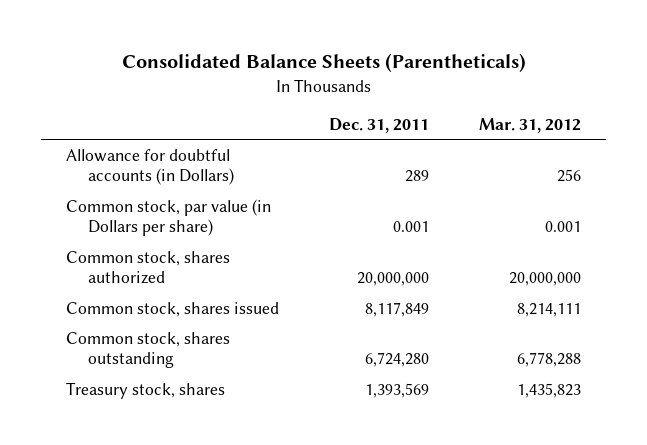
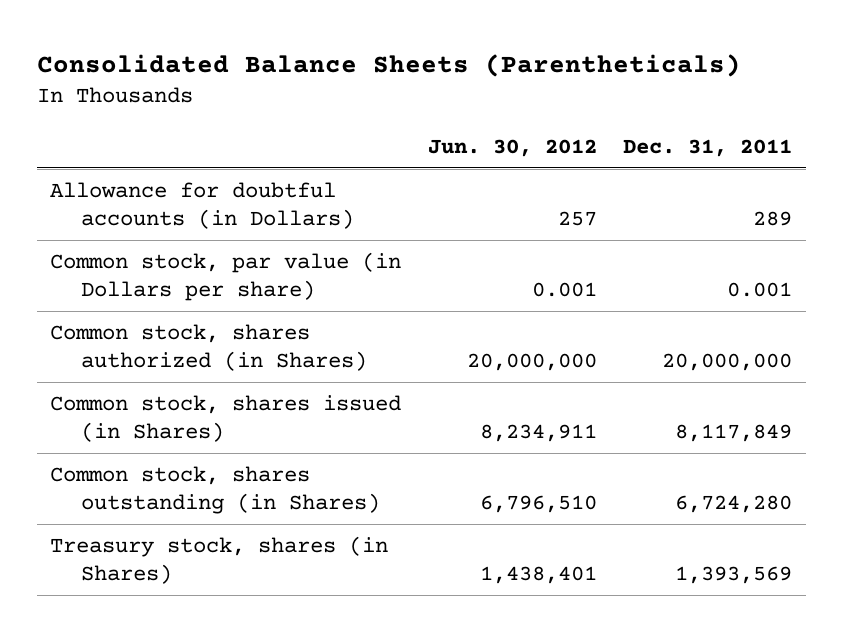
[479,117,582,133] Mar. 31, 2012 -> none
none -> [427,138,597,157] Jun. 30, 2012
[65,250,230,285] Common stock, shares authorized -> [50,324,368,371] Common stock, shares authorized (in Shares)
[65,301,279,317] Common stock, shares issued -> [50,395,402,442] Common stock, shares issued (in Shares)
[65,331,230,369] Common stock, shares outstanding -> [50,466,381,514] Common stock, shares outstanding (in Shares)
[65,381,225,399] Treasury stock, shares -> [50,536,389,584] Treasury stock, shares (in Shares)

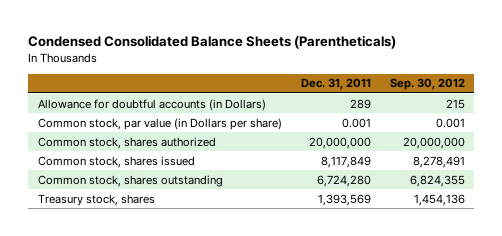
[36,53,741,77] Consolidated Balance Sheets (Parentheticals) -> [28,35,397,50] Condensed Consolidated Balance Sheets (Parentheticals)
[427,138,597,157] Jun. 30, 2012 -> none
none -> [389,78,465,91] Sep. 30, 2012
[50,324,368,371] Common stock, shares authorized (in Shares) -> [37,136,216,149] Common stock, shares authorized
[50,395,402,442] Common stock, shares issued (in Shares) -> [37,155,195,168] Common stock, shares issued
[50,466,381,514] Common stock, shares outstanding (in Shares) -> [37,174,223,187] Common stock, shares outstanding
[50,536,389,584] Treasury stock, shares (in Shares) -> [37,193,155,206] Treasury stock, shares

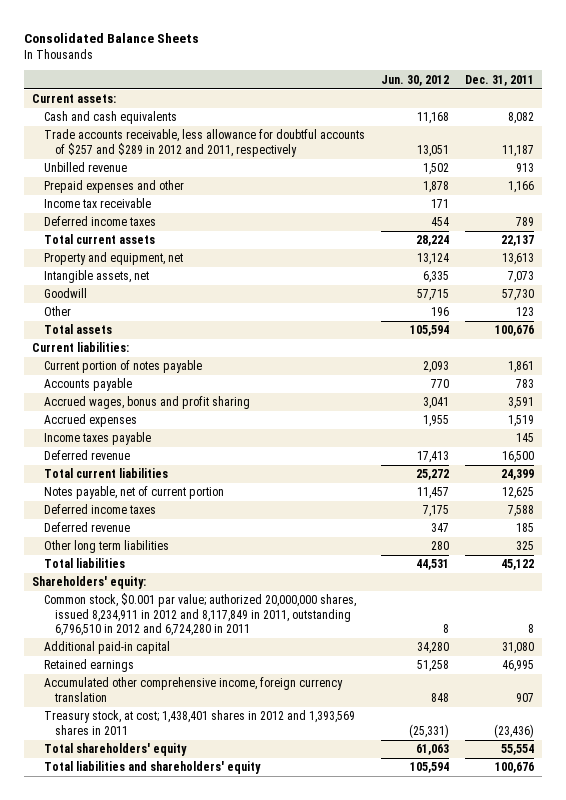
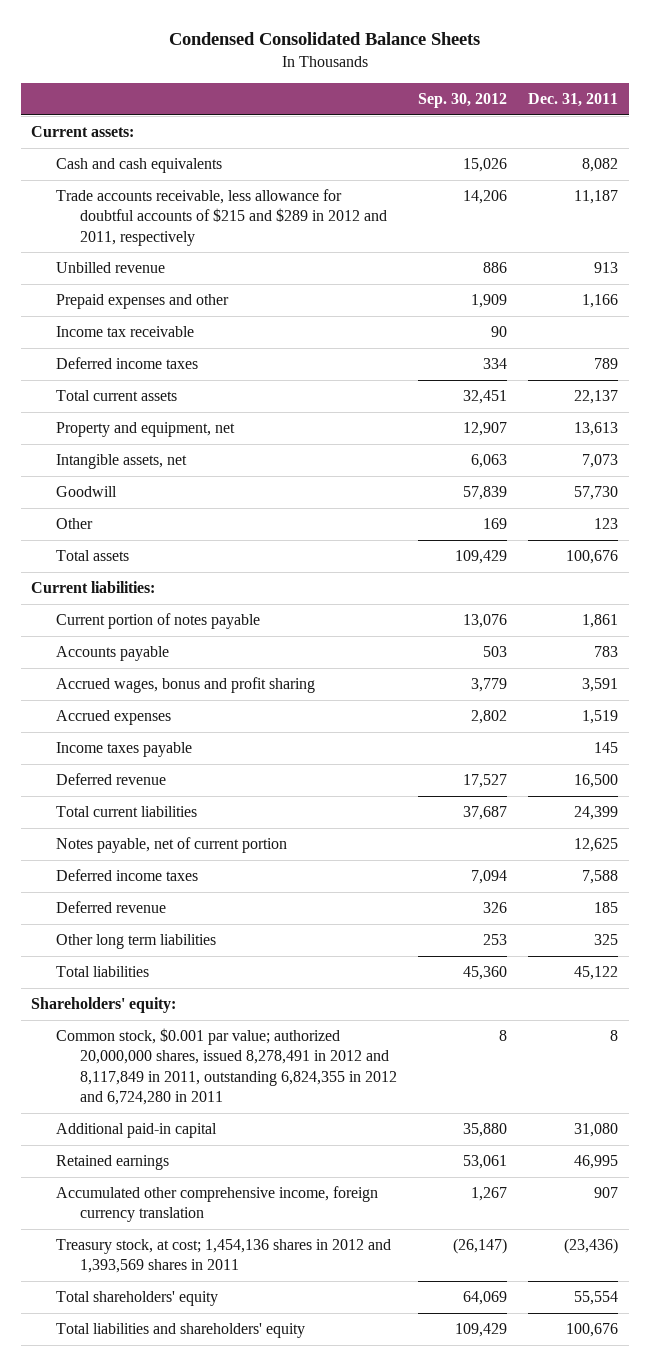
[24,32,200,43] Consolidated Balance Sheets -> [168,32,480,46] Condensed Consolidated Balance Sheets
[380,74,449,86] Jun. 30, 2012 -> none
none -> [418,93,508,109] Sep. 30, 2012
[43,129,365,157] Trade accounts receivable, less allowance for doubtful accounts of $257 and $289 in 2012 and 2011, respectively -> [55,188,388,246] Trade accounts receivable, less allowance for doubtful accounts of $215 and $289 in 2012 and 2011, respectively
[43,593,356,637] Common stock, $0.001 par value; authorized 20,000,000 shares, issued 8,234,911 in 2012 and 8,117,849 in 2011, outstanding 6,796,510 in 2012 and 6,724,280 in 2011 -> [55,1027,398,1106] Common stock, $0.001 par value; authorized 20,000,000 shares, issued 8,278,491 in 2012 and 8,117,849 in 2011, outstanding 6,824,355 in 2012 and 6,724,280 in 2011
[43,710,355,735] Treasury stock, at cost; 1,438,401 shares in 2012 and 1,393,569 shares in 2011 -> [55,1238,391,1274] Treasury stock, at cost; 1,454,136 shares in 2012 and 1,393,569 shares in 2011

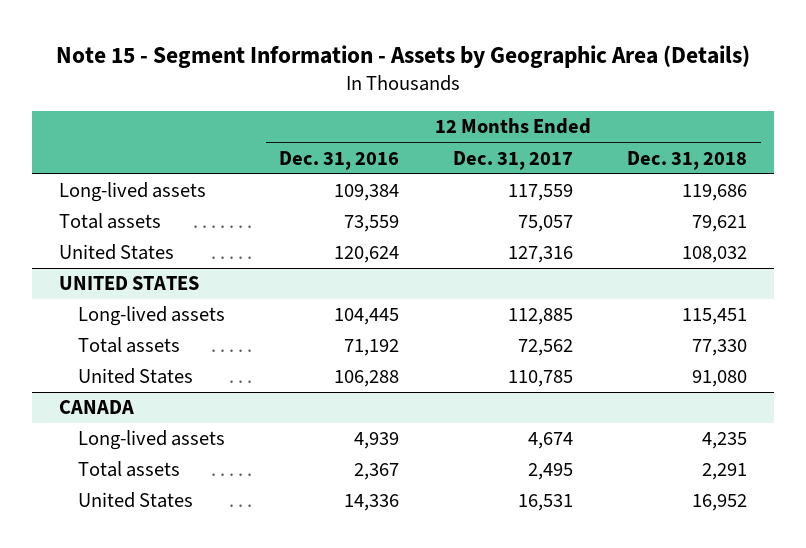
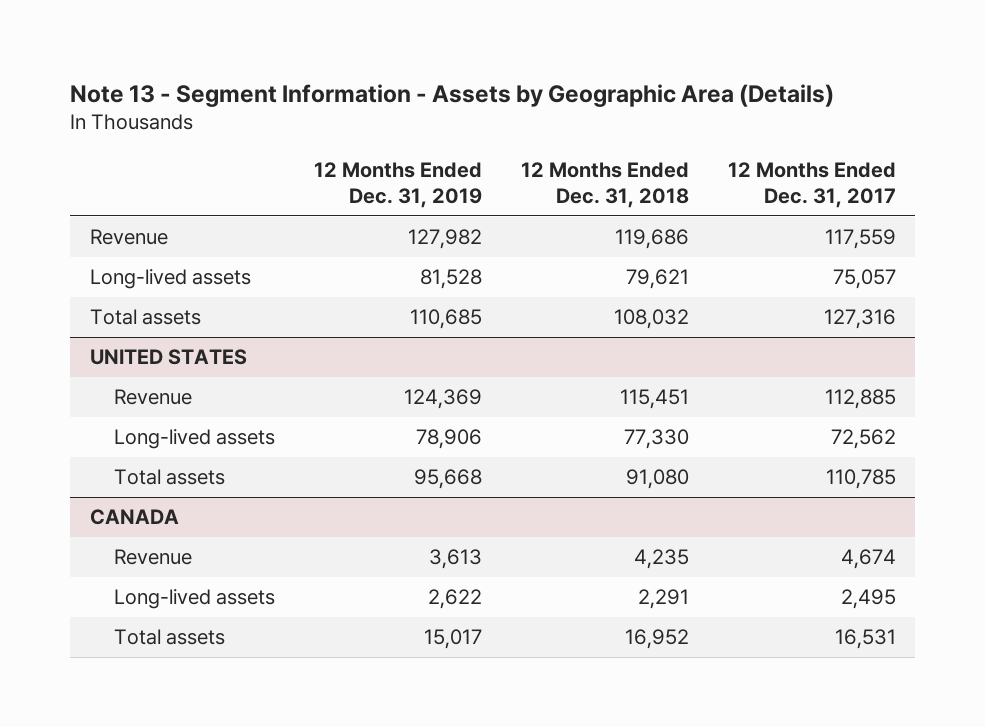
[55,45,750,69] Note 15 - Segment Information - Assets by Geographic Area (Details) -> [70,83,835,107] Note 13 - Segment Information - Assets by Geographic Area (Details)
[279,150,400,170] Dec. 31, 2016 -> none
none -> [314,161,483,208] 12 Months Ended Dec. 31, 2019
[58,244,174,261] United States -> none
none -> [89,229,168,246] Revenue
[508,184,574,202] 117,559 -> [832,269,896,290] 75,057
[682,184,748,202] 119,686 -> [626,269,690,290] 79,621
[518,215,574,233] 75,057 -> [823,309,896,330] 127,316
[692,215,748,233] 79,621 -> [614,309,690,330] 108,032
[78,368,194,385] United States -> none
none -> [114,389,193,406] Revenue
[508,308,574,326] 112,885 -> [830,429,896,450] 72,562
[682,308,748,326] 115,451 -> [624,429,690,450] 77,330
[518,339,574,357] 72,562 -> [825,469,896,490] 110,785
[692,339,748,357] 77,330 -> [626,469,690,490] 91,080
[78,492,194,509] United States -> none
none -> [114,549,193,566] Revenue
[528,432,574,450] 4,674 -> [840,589,896,610] 2,495
[702,432,748,450] 4,235 -> [638,589,690,610] 2,291
[528,463,574,481] 2,495 -> [834,629,896,650] 16,531
[702,463,748,481] 2,291 -> [625,629,690,650] 16,952

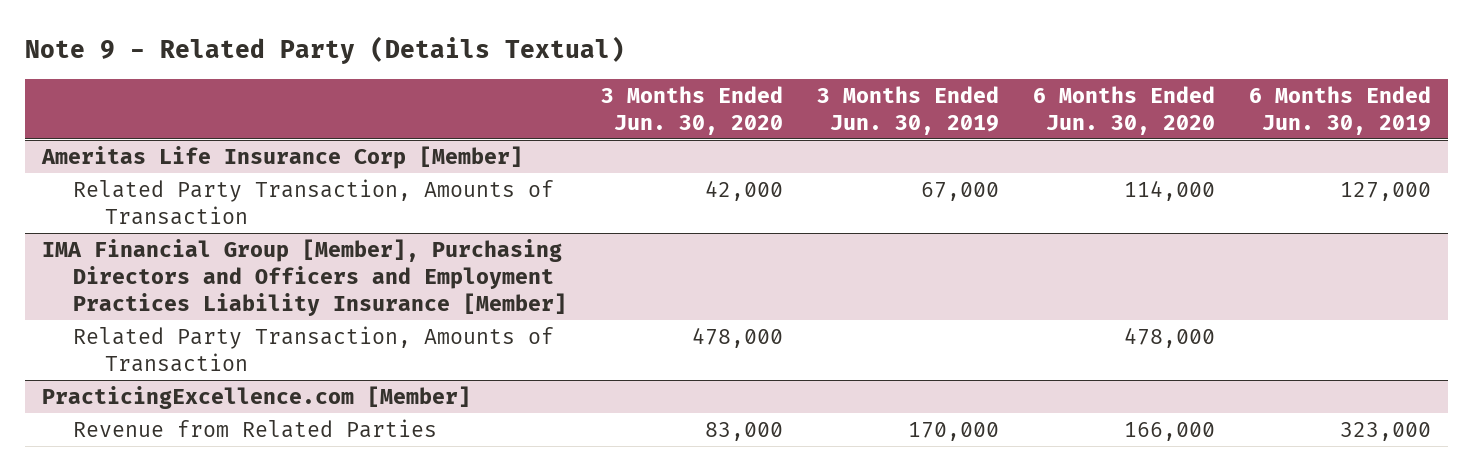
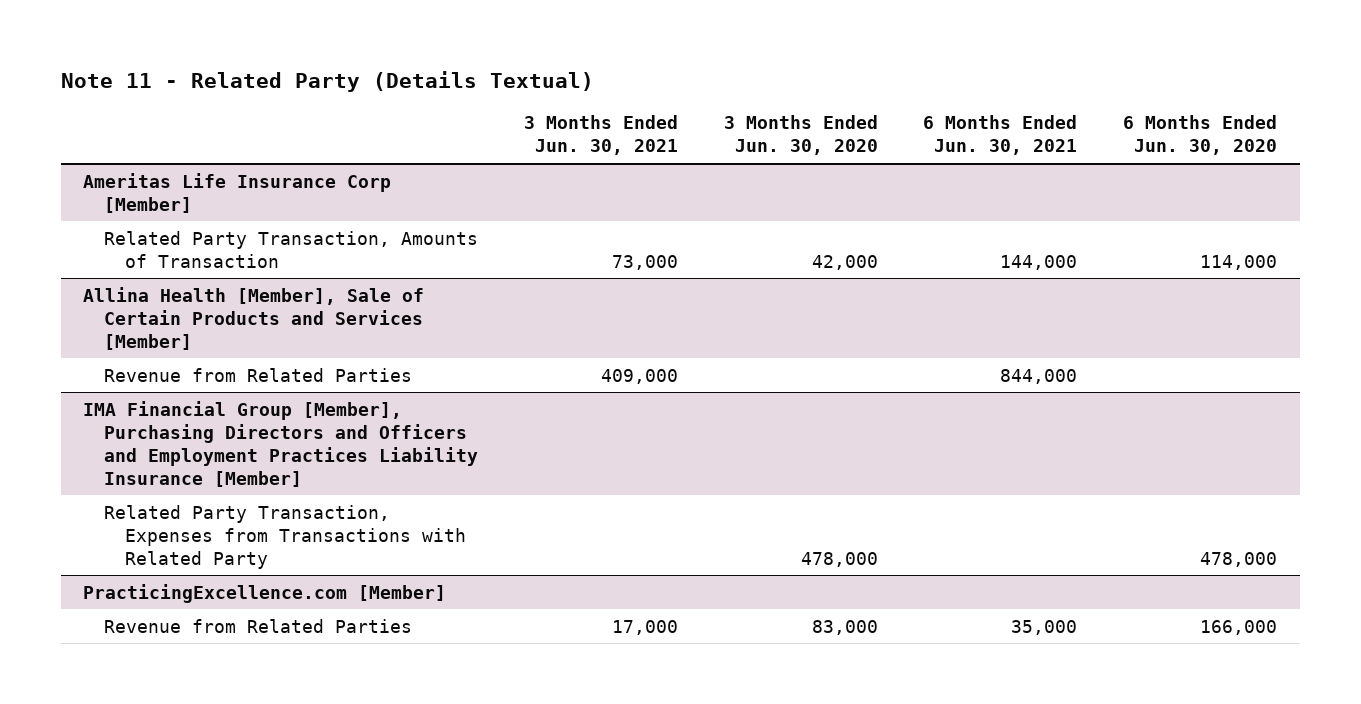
[25,35,626,64] Note 9 - Related Party (Details Textual) -> [60,71,594,93] Note 11 - Related Party (Details Textual)
[817,85,1000,135] 3 Months Ended Jun. 30, 2019 -> none
[1248,85,1431,135] 6 Months Ended Jun. 30, 2019 -> none
none -> [523,115,678,156] 3 Months Ended Jun. 30, 2021
none -> [923,115,1078,156] 6 Months Ended Jun. 30, 2021
none -> [83,286,425,350] Allina Health [Member], Sale of Certain Products and Services [Member]
none -> [104,367,413,382] Revenue from Related Parties
[73,325,555,372] Related Party Transaction, Amounts of Transaction -> [104,504,466,569] Related Party Transaction, Expenses from Transactions with Related Party

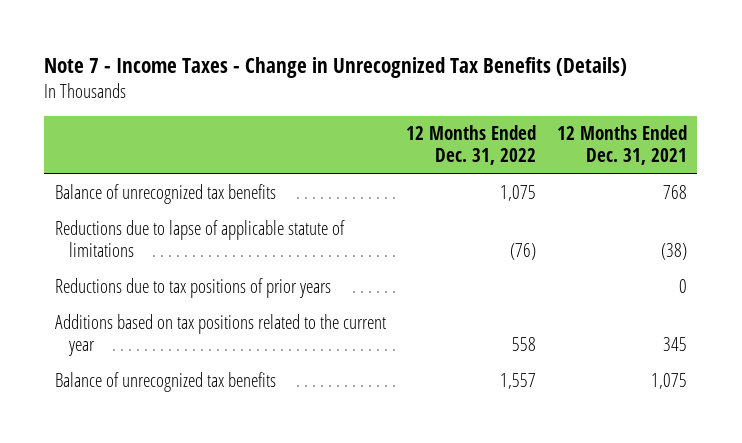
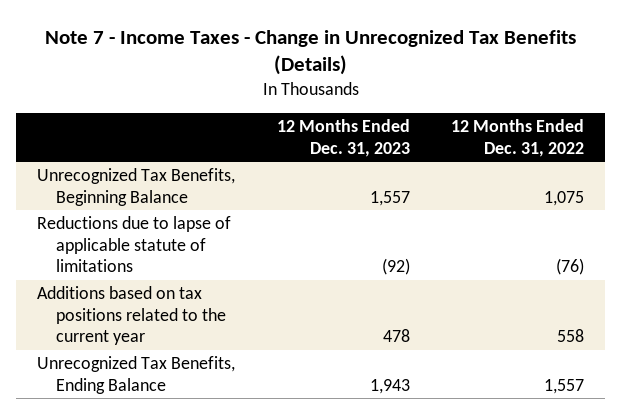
[556,125,687,166] 12 Months Ended Dec. 31, 2021 -> none
none -> [276,119,410,157] 12 Months Ended Dec. 31, 2023
[54,184,276,205] Balance of unrecognized tax benefits -> [37,167,236,206] Unrecognized Tax Benefits, Beginning Balance
[54,278,331,299] Reductions due to tax positions of prior years -> none
[54,372,276,393] Balance of unrecognized tax benefits -> [37,355,236,394] Unrecognized Tax Benefits, Ending Balance

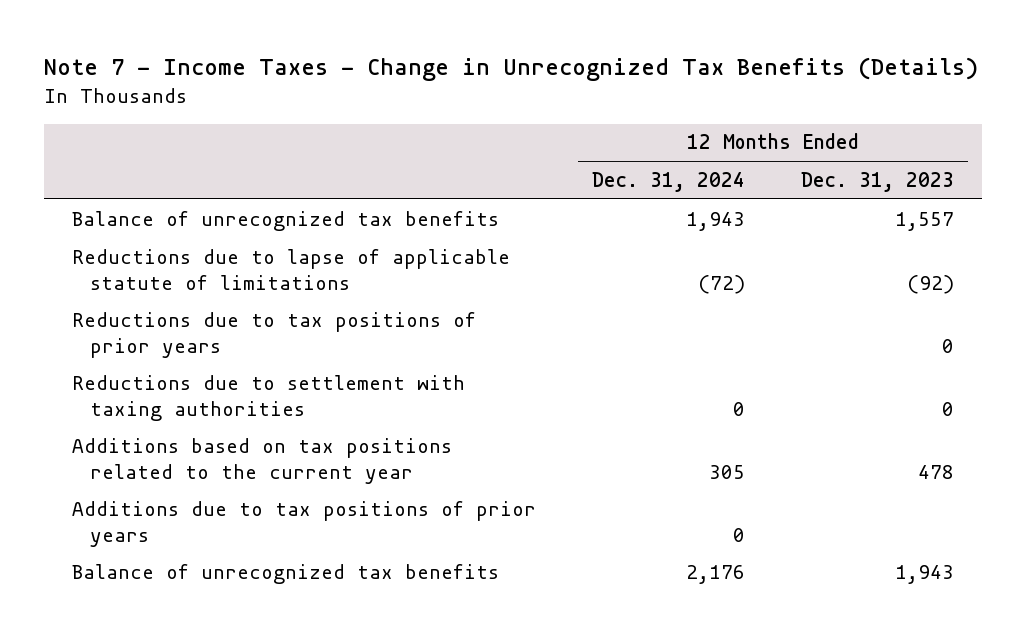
[450,119,584,157] 12 Months Ended Dec. 31, 2022 -> none
none -> [591,172,745,193] Dec. 31, 2024
[37,167,236,206] Unrecognized Tax Benefits, Beginning Balance -> [71,210,499,231] Balance of unrecognized tax benefits
none -> [71,311,476,358] Reductions due to tax positions of prior years
none -> [71,374,465,421] Reductions due to settlement with taxing authorities
none -> [71,500,536,547] Additions due to tax positions of prior years
[37,355,236,394] Unrecognized Tax Benefits, Ending Balance -> [71,563,499,584] Balance of unrecognized tax benefits

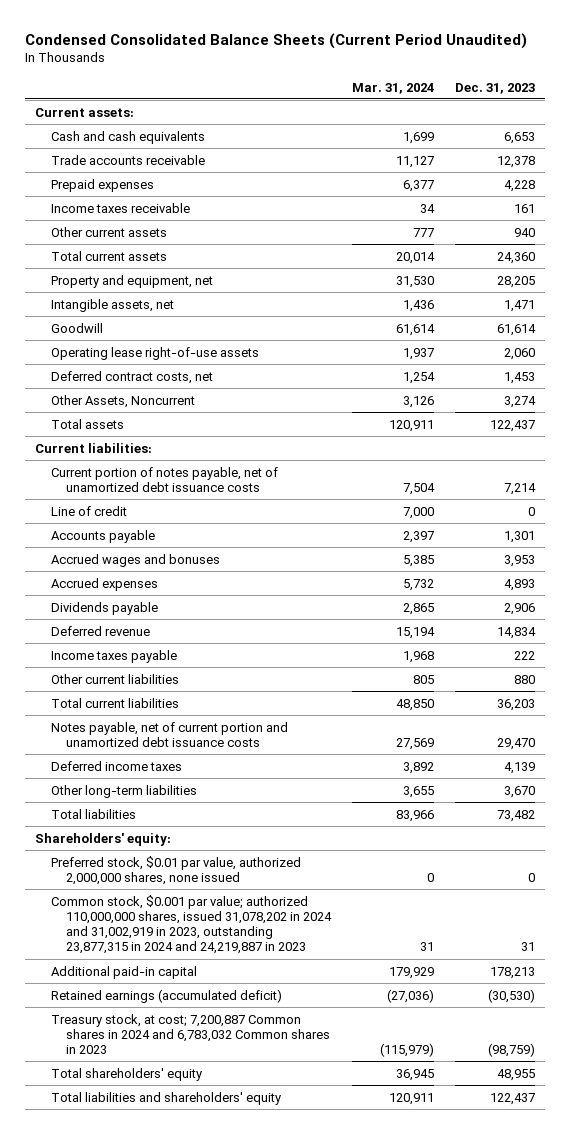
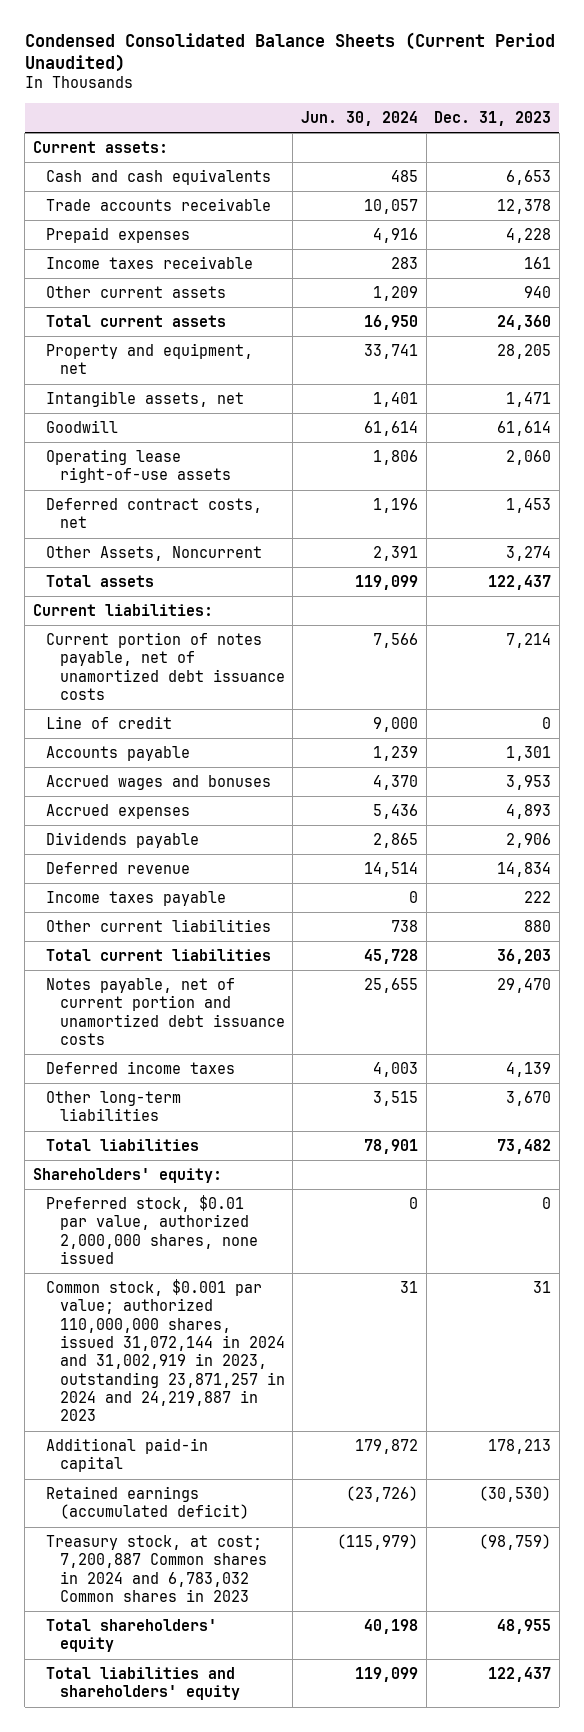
[351,82,434,94] Mar. 31, 2024 -> none
none -> [301,110,419,126] Jun. 30, 2024
[50,894,333,955] Common stock, $0.001 par value; authorized 110,000,000 shares, issued 31,078,202 in 2024 and 31,002,919 in 2023, outstanding 23,877,315 in 2024 and 24,219,887 in 2023 -> [46,1278,285,1422] Common stock, $0.001 par value; authorized 110,000,000 shares, issued 31,072,144 in 2024 and 31,002,919 in 2023, outstanding 23,871,257 in 2024 and 24,219,887 in 2023

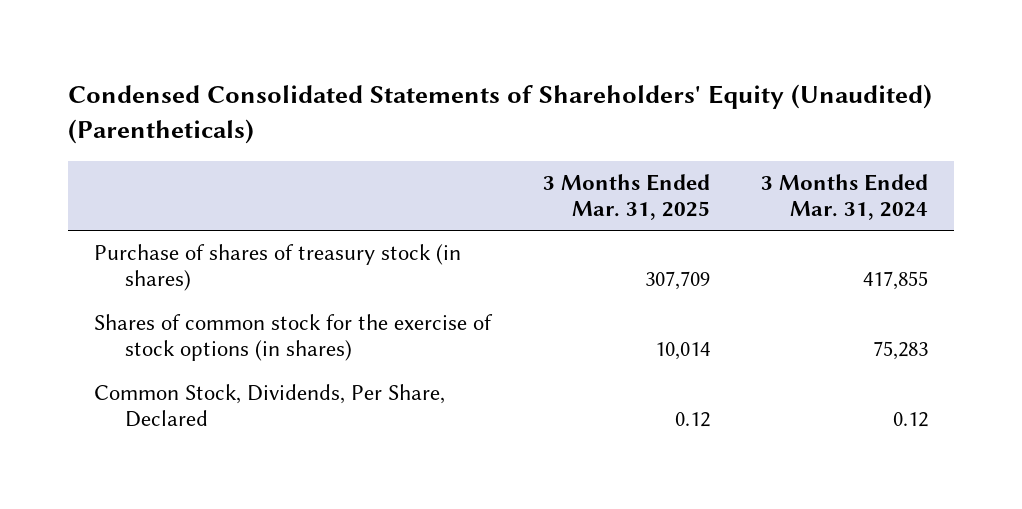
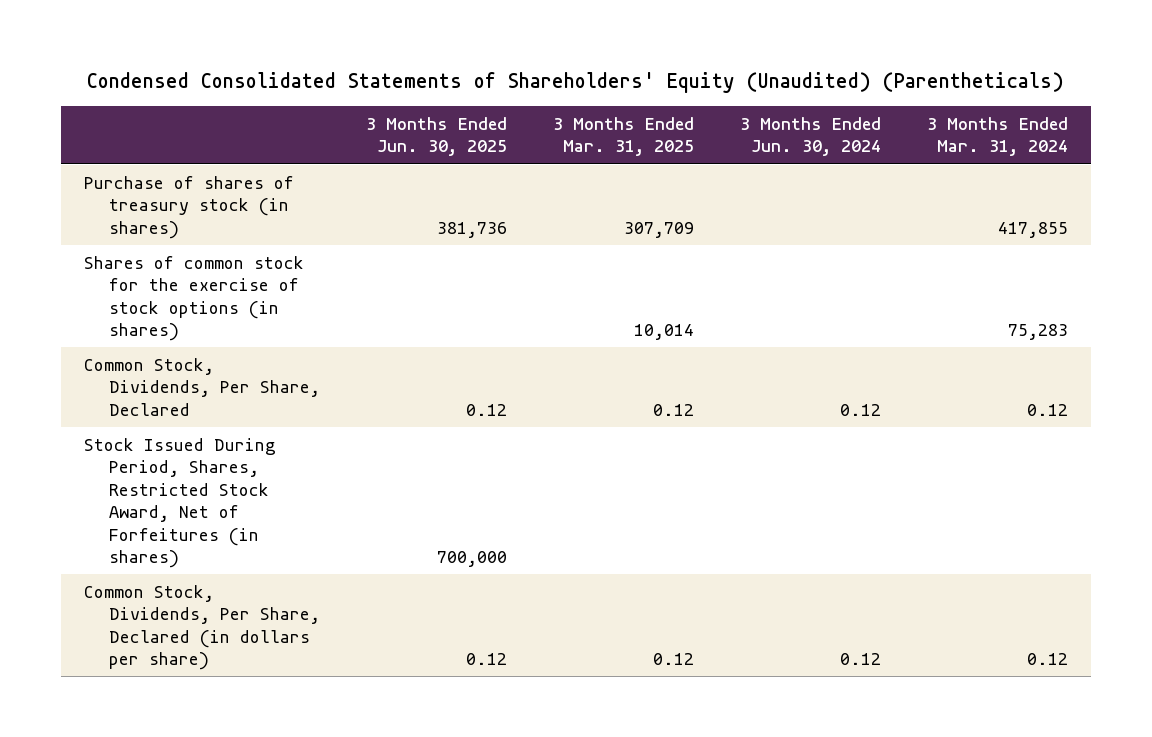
none -> [365,116,507,157] 3 Months Ended Jun. 30, 2025
none -> [739,116,881,157] 3 Months Ended Jun. 30, 2024
none -> [83,437,276,568] Stock Issued During Period, Shares, Restricted Stock Award, Net of Forfeitures (in shares)
none -> [83,584,320,671] Common Stock, Dividends, Per Share, Declared (in dollars per share)

